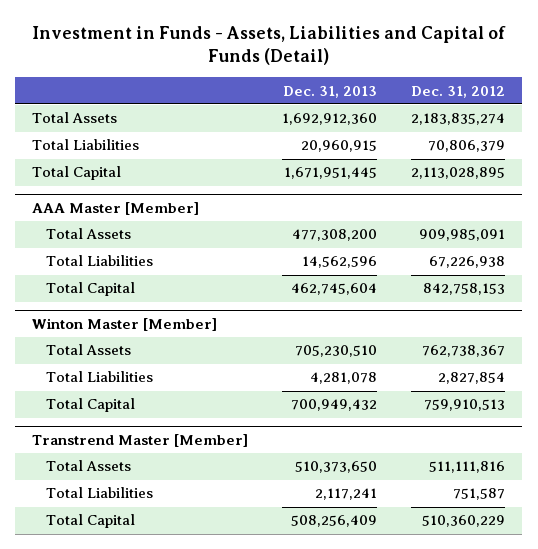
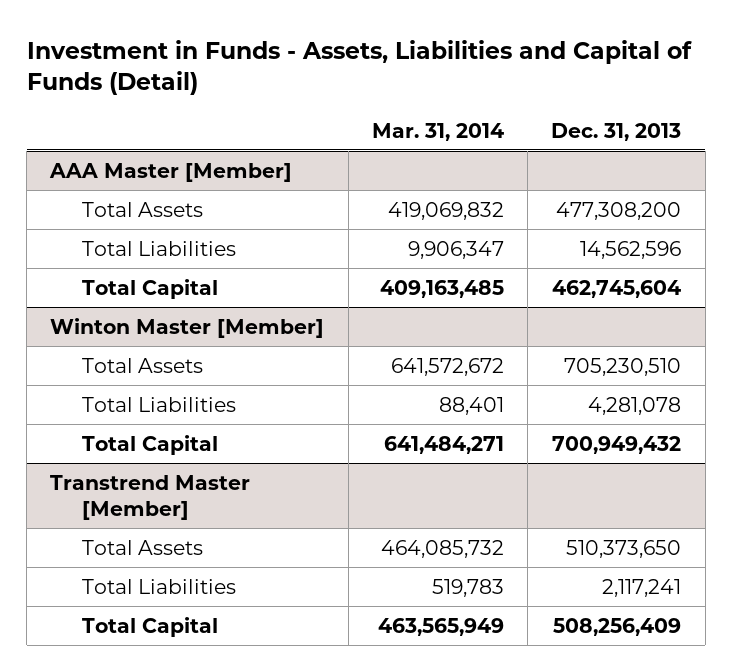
[411,85,506,98] Dec. 31, 2012 -> none
none -> [371,122,504,141] Mar. 31, 2014
[32,112,118,124] Total Assets -> none
[32,139,140,151] Total Liabilities -> none
[32,166,122,181] Total Capital -> none

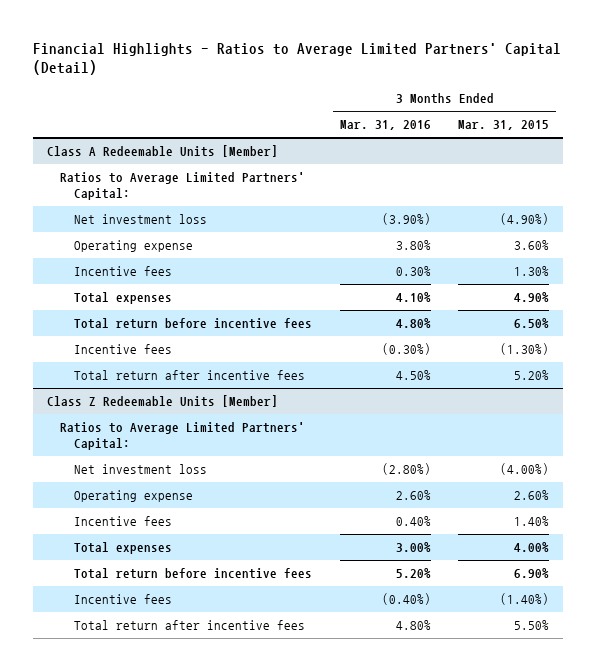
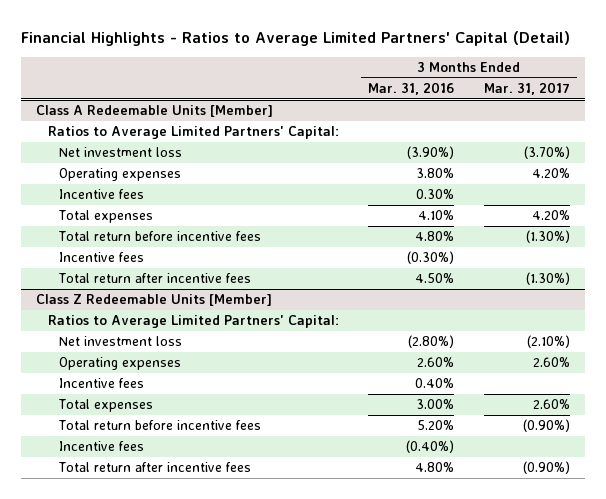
[458,120,550,131] Mar. 31, 2015 -> none
none -> [483,82,570,96] Mar. 31, 2017
[73,240,193,253] Operating expense -> [59,168,182,182] Operating expenses
[73,490,193,503] Operating expense -> [59,357,182,371] Operating expenses

